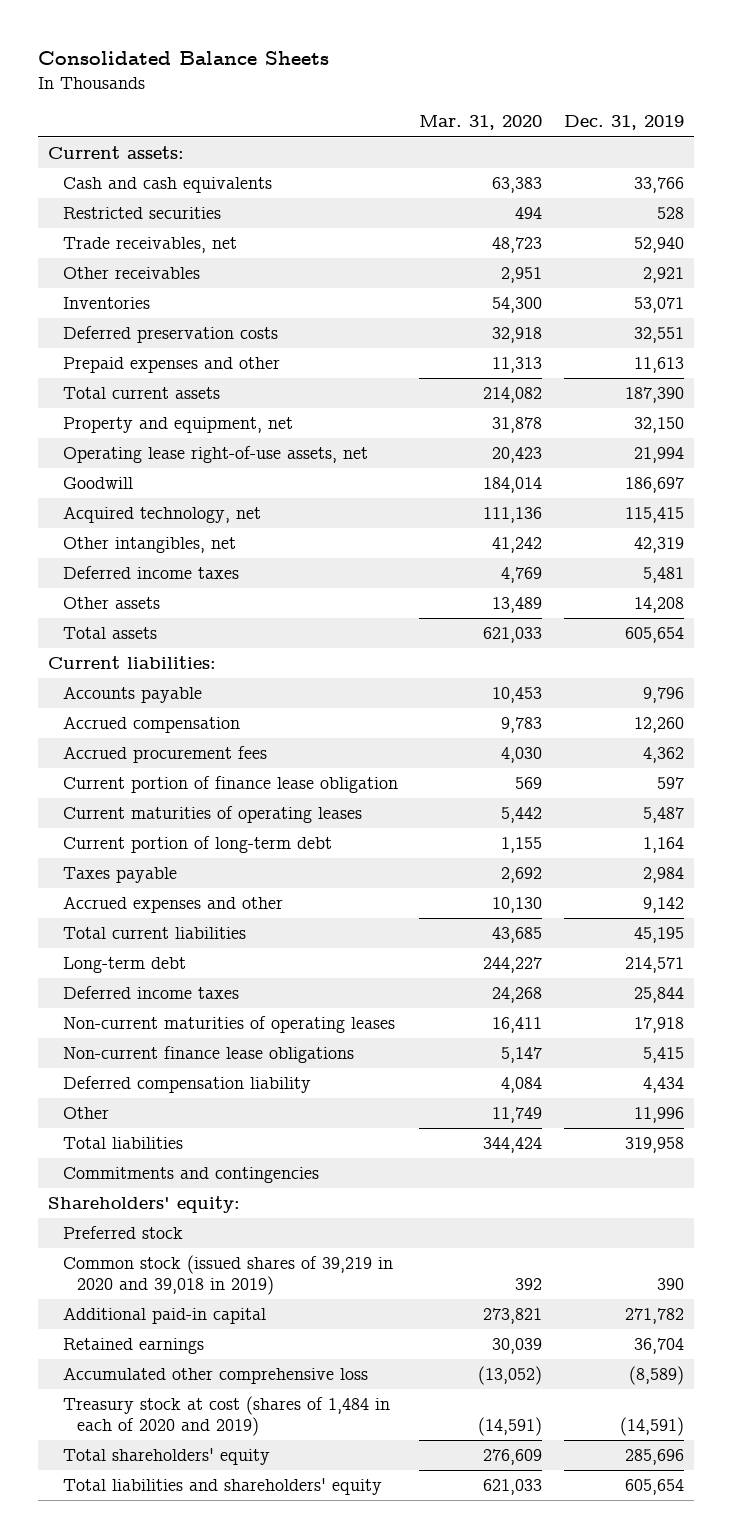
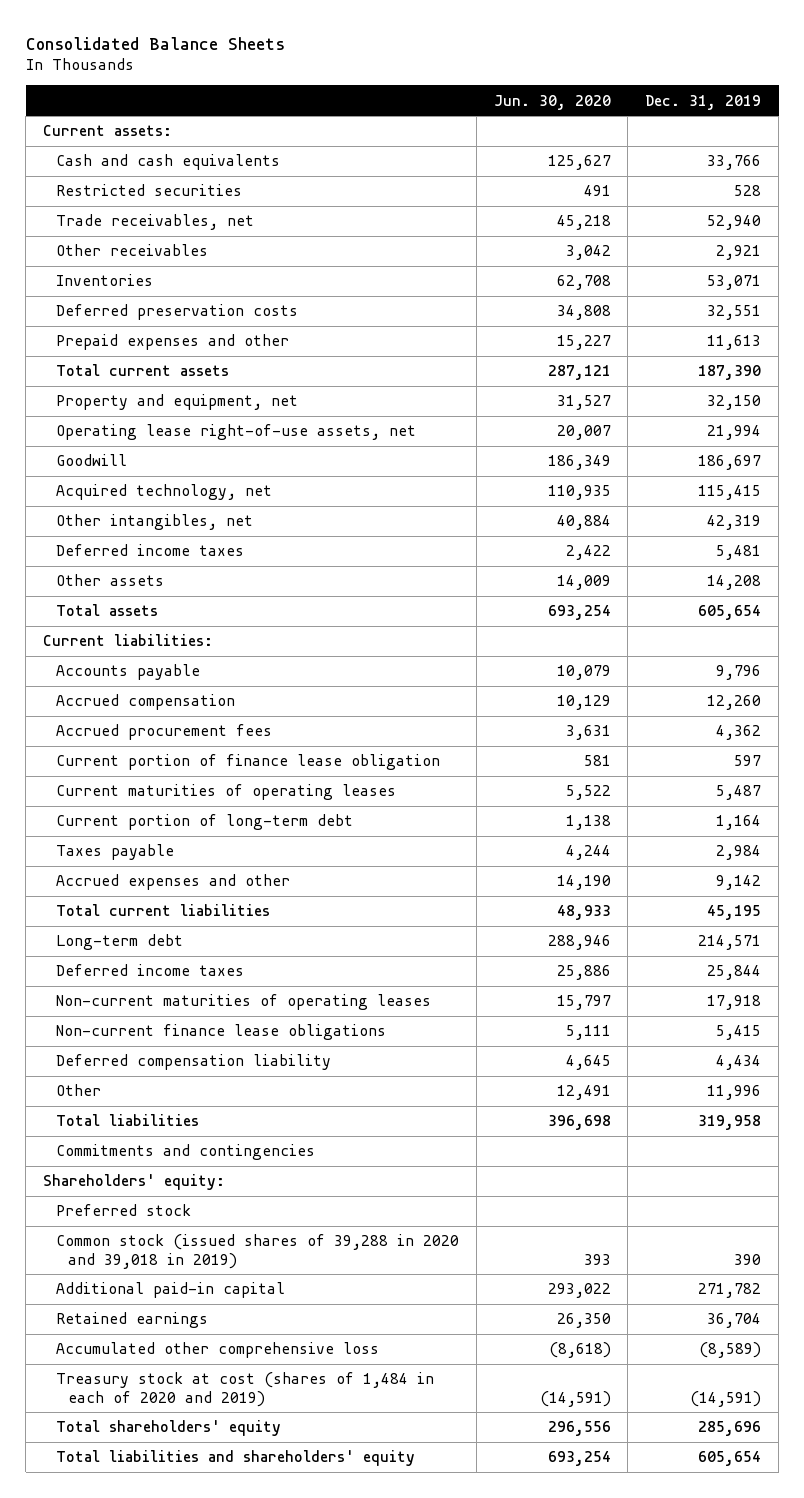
[419,115,543,131] Mar. 31, 2020 -> none
none -> [493,94,611,110] Jun. 30, 2020
[62,1255,393,1296] Common stock (issued shares of 39,219 in 2020 and 39,018 in 2019) -> [55,1234,459,1269] Common stock (issued shares of 39,288 in 2020 and 39,018 in 2019)

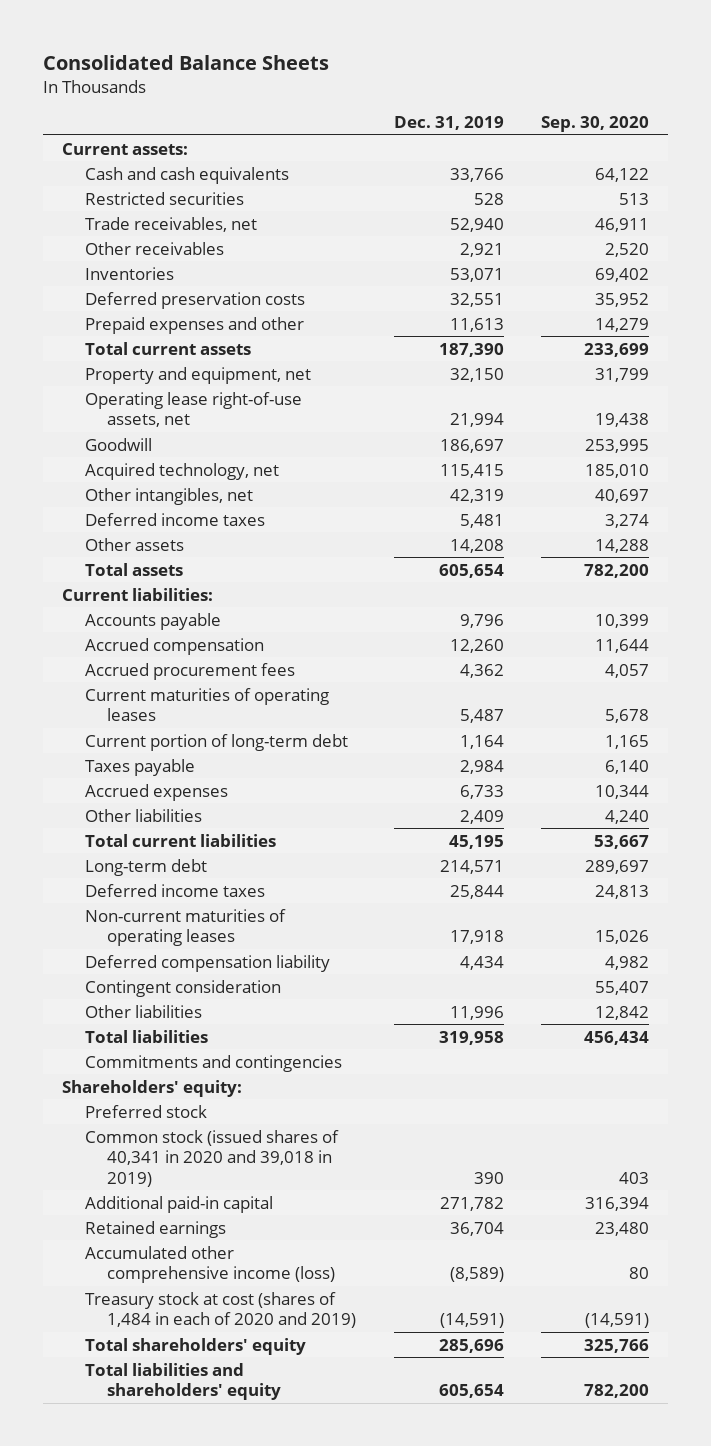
[493,94,611,110] Jun. 30, 2020 -> none
none -> [541,116,650,133] Sep. 30, 2020
[55,754,440,771] Current portion of finance lease obligation -> none
[55,874,290,891] Accrued expenses and other -> [84,783,228,801] Accrued expenses
[716,875,762,891] 9,142 -> [459,784,504,799] 6,733
none -> [84,808,202,822] Other liabilities
[55,1024,386,1041] Non-current finance lease obligations -> none
none -> [84,979,281,997] Contingent consideration
[55,1084,101,1097] Other -> [84,1004,202,1018] Other liabilities
[55,1234,459,1269] Common stock (issued shares of 39,288 in 2020 and 39,018 in 2019) -> [84,1129,339,1187] Common stock (issued shares of 40,341 in 2020 and 39,018 in 2019)
[55,1342,379,1359] Accumulated other comprehensive loss -> [84,1245,336,1284] Accumulated other comprehensive income (loss)

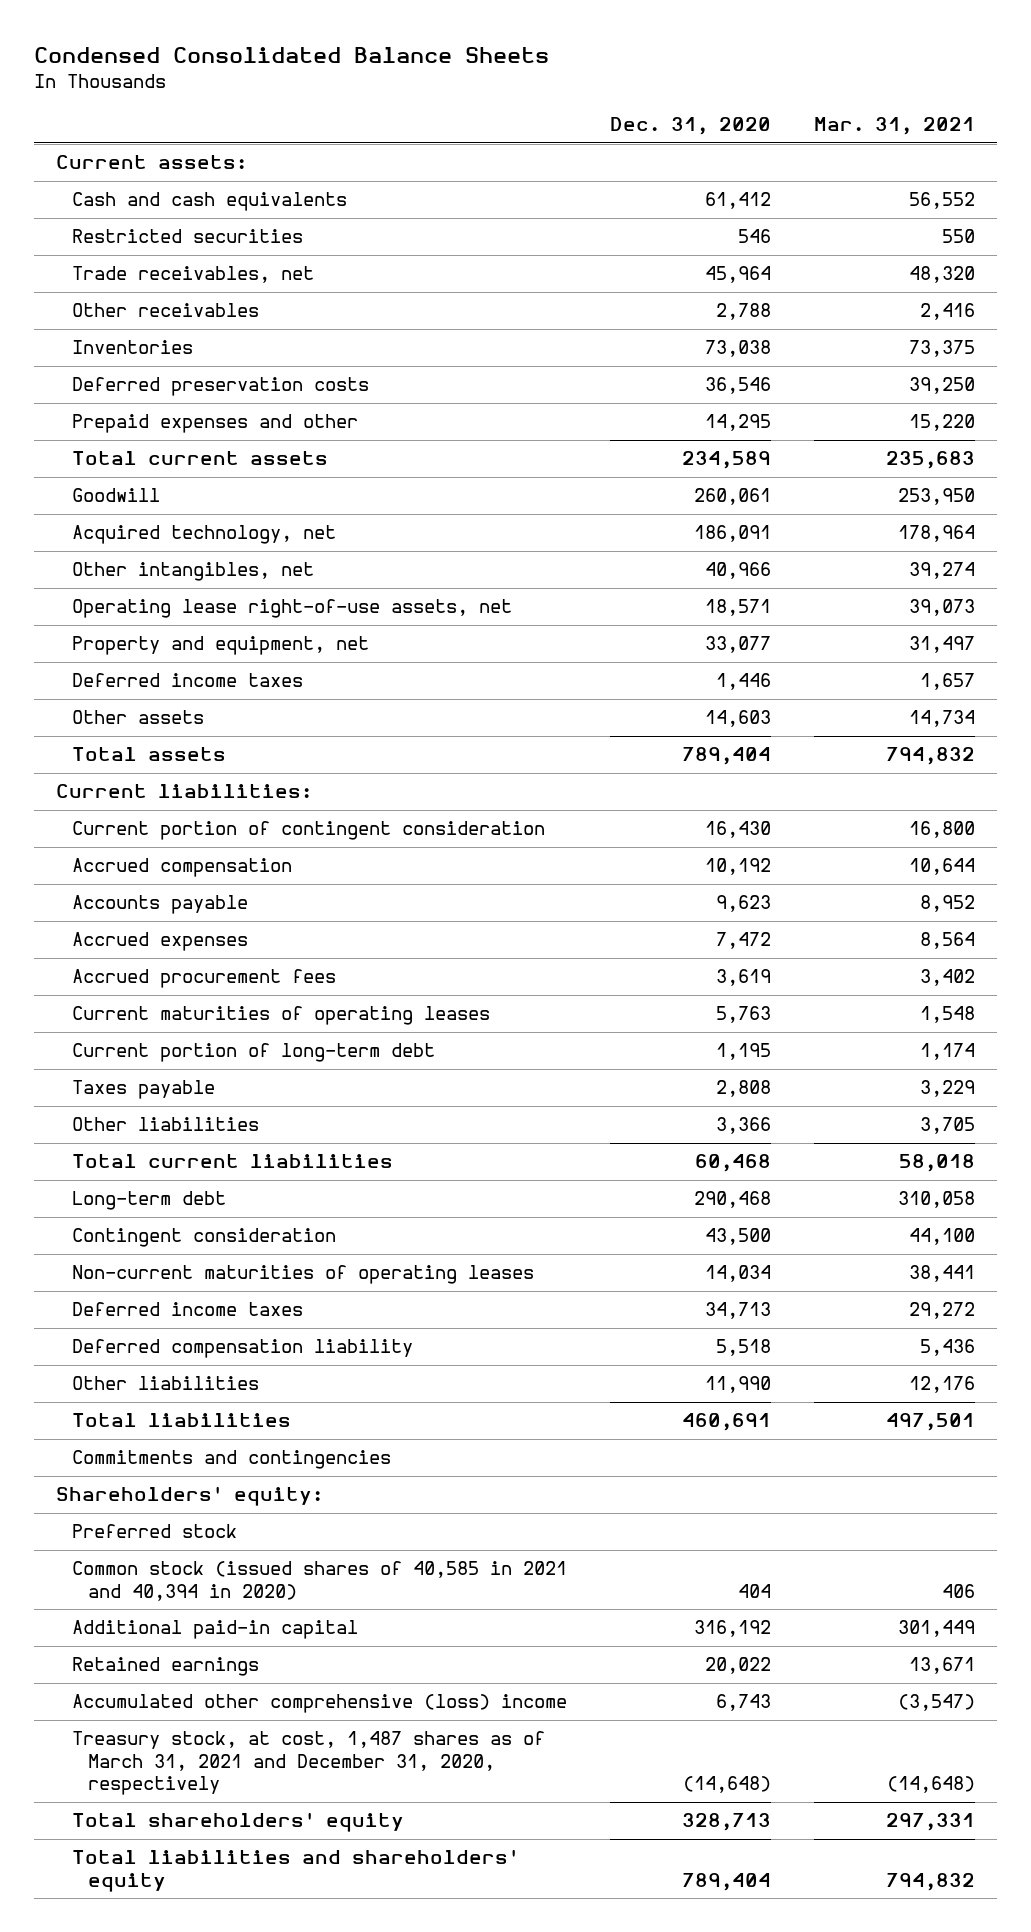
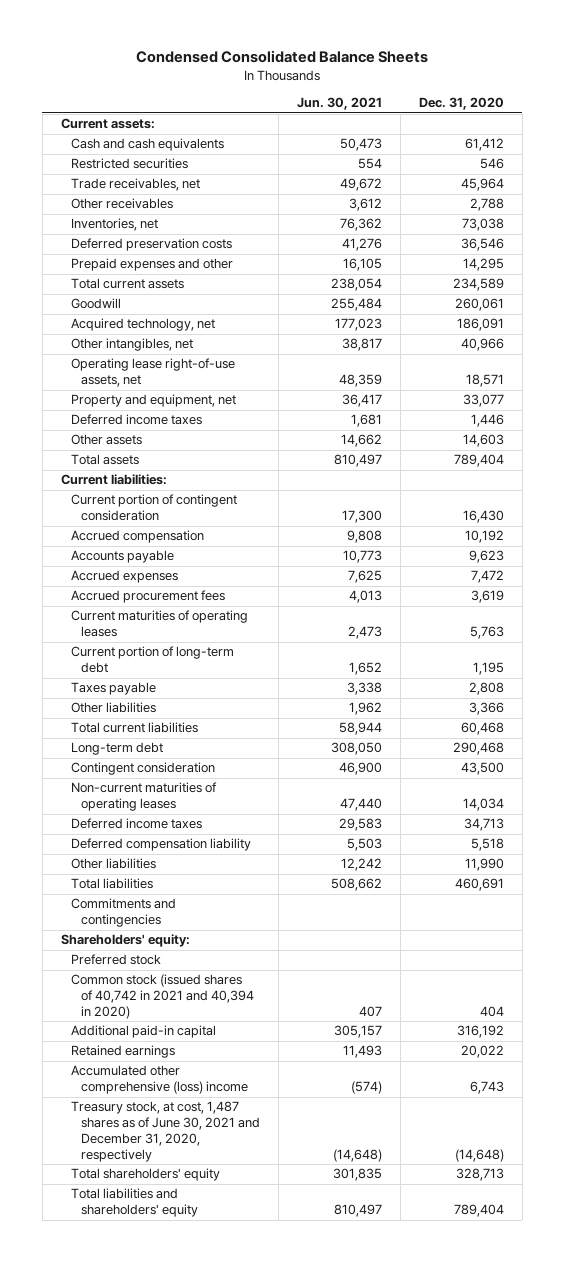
[814,117,976,136] Mar. 31, 2021 -> none
none -> [296,97,382,111] Jun. 30, 2021
[71,340,193,355] Inventories -> [70,218,158,232] Inventories, net
[71,1561,567,1601] Common stock (issued shares of 40,585 in 2021 and 40,394 in 2020) -> [70,974,254,1020] Common stock (issued shares of 40,742 in 2021 and 40,394 in 2020)
[71,1731,545,1796] Treasury stock, at cost, 1,487 shares as of March 31, 2021 and December 31, 2020, respectively -> [70,1101,260,1162] Treasury stock, at cost, 1,487 shares as of June 30, 2021 and December 31, 2020, respectively

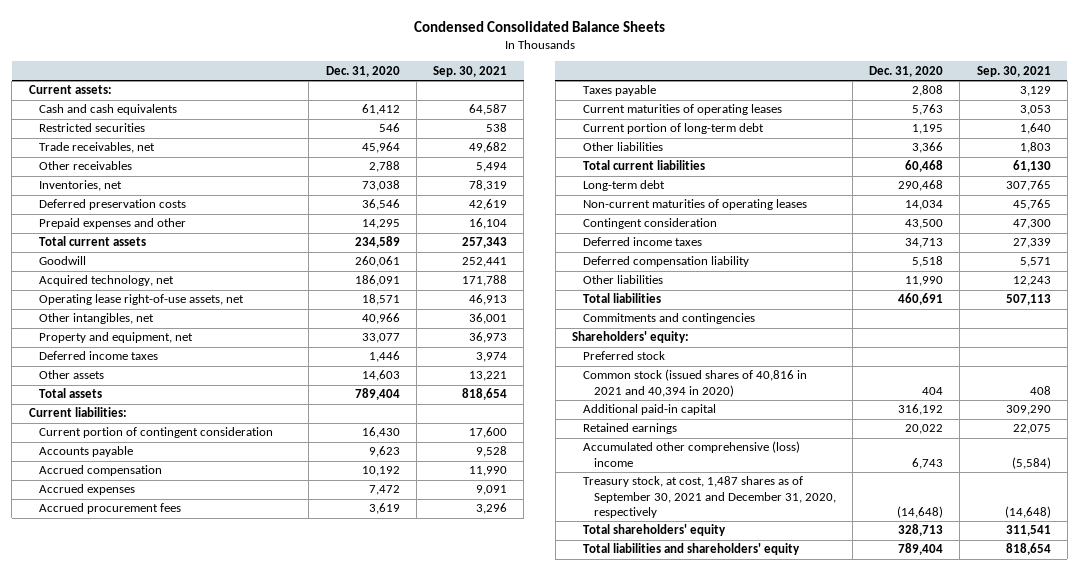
[296,97,382,111] Jun. 30, 2021 -> none
none -> [433,65,508,77] Sep. 30, 2021
[70,338,193,352] Other intangibles, net -> [39,313,155,325] Other intangibles, net
[70,530,204,544] Accrued compensation -> [39,465,163,477] Accrued compensation
[70,682,156,696] Taxes payable -> [582,85,656,97] Taxes payable
[70,762,215,776] Contingent consideration -> [582,218,717,230] Contingent consideration
[70,974,254,1020] Common stock (issued shares of 40,742 in 2021 and 40,394 in 2020) -> [582,369,807,397] Common stock (issued shares of 40,816 in 2021 and 40,394 in 2020)
[70,1101,260,1162] Treasury stock, at cost, 1,487 shares as of June 30, 2021 and December 31, 2020, respectively -> [582,476,836,518] Treasury stock, at cost, 1,487 shares as of September 30, 2021 and December 31, 2020, respectively

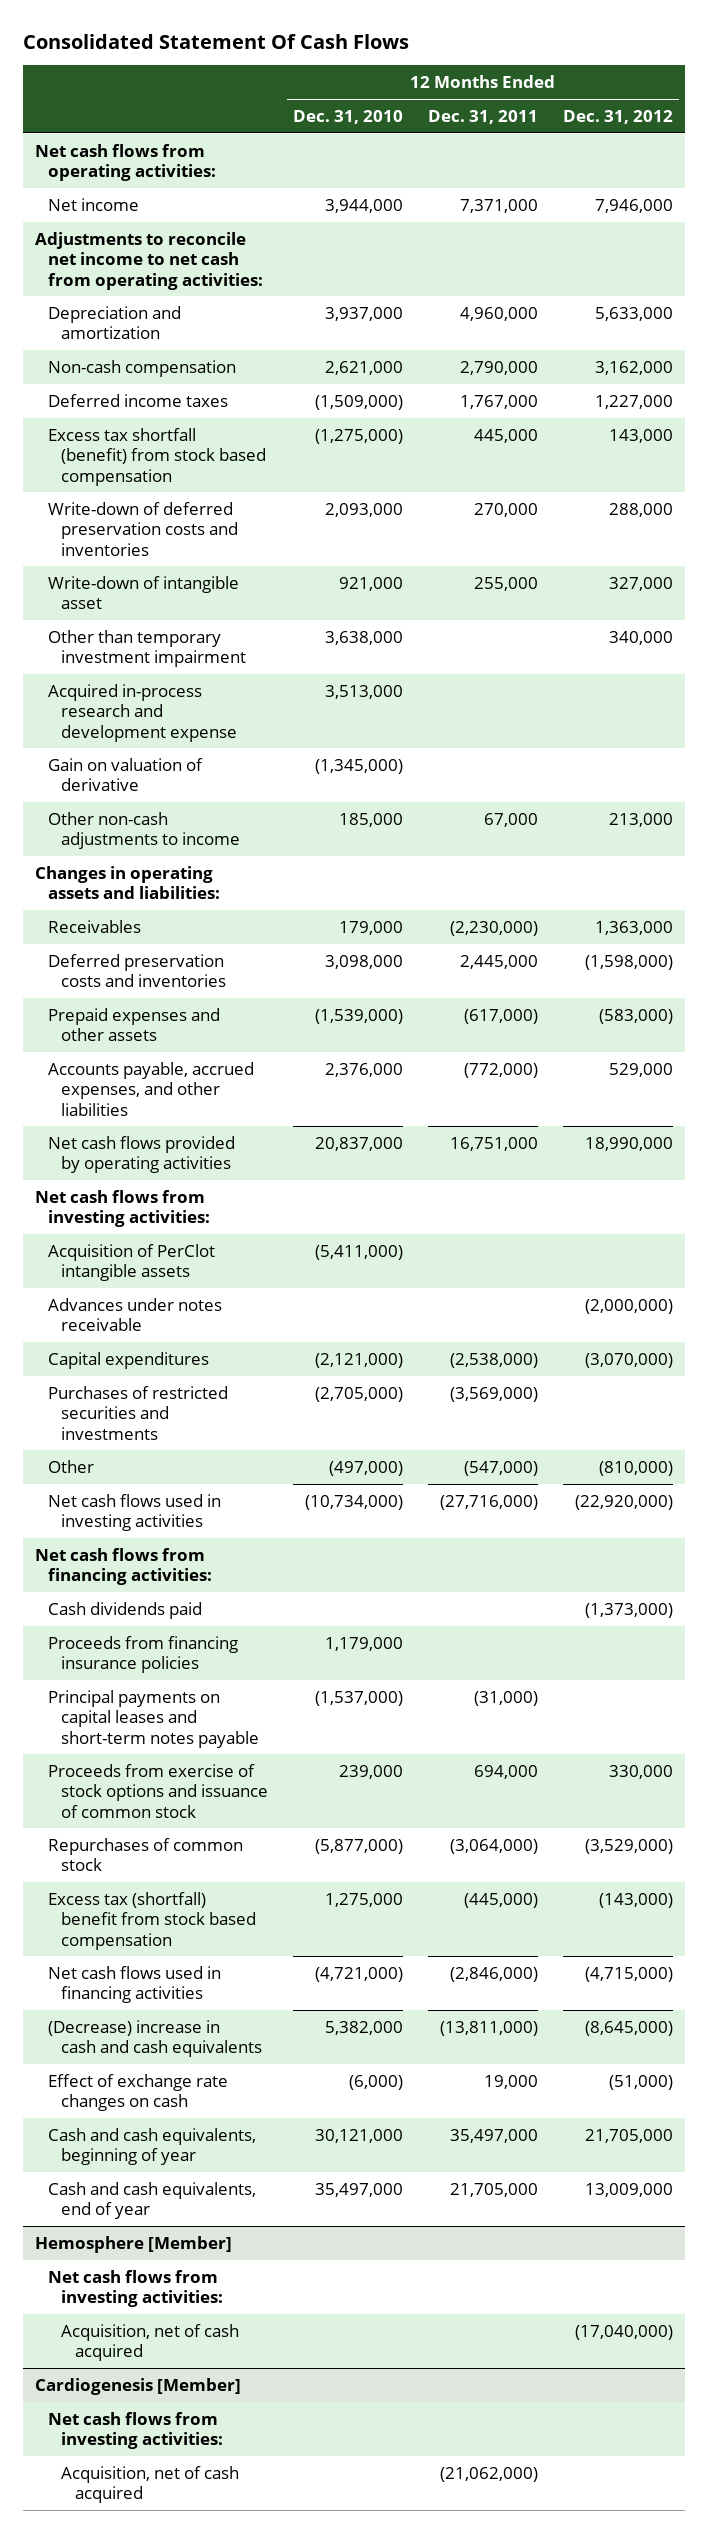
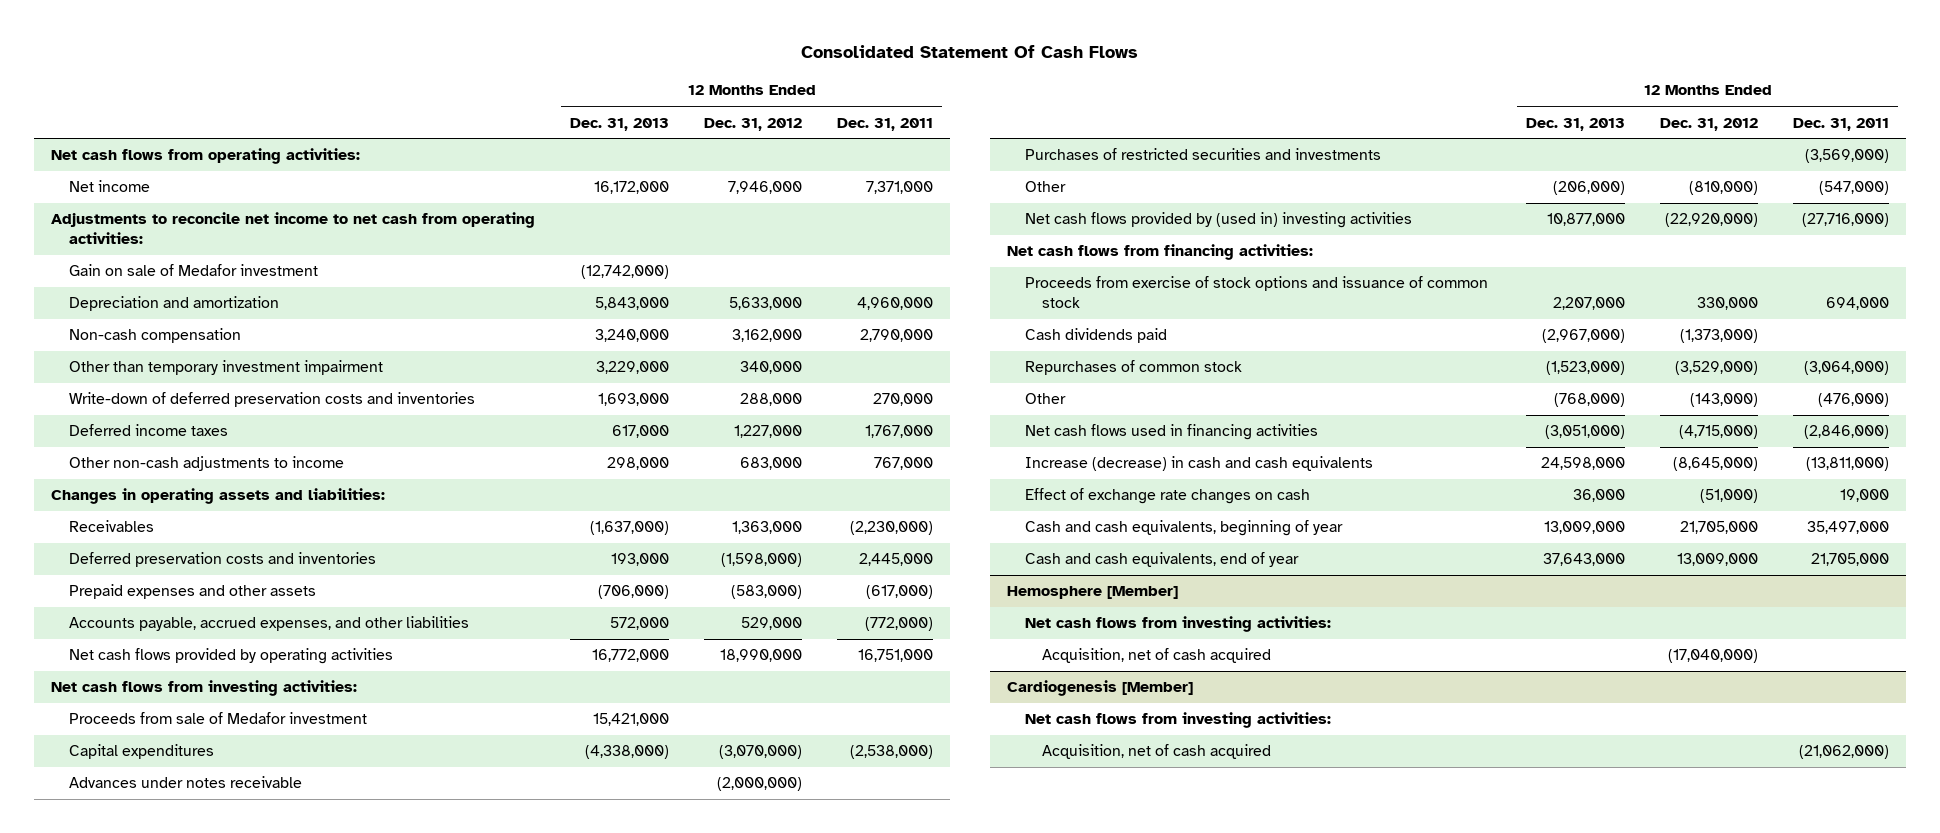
[293,109,404,124] Dec. 31, 2010 -> none
none -> [570,117,670,131] Dec. 31, 2013
none -> [68,264,318,277] Gain on sale of Medafor investment
[48,427,267,486] Excess tax shortfall (benefit) from stock based compensation -> none
[48,575,240,610] Write-down of intangible asset -> none
[48,683,238,742] Acquired in-process research and development expense -> none
[48,757,204,792] Gain on valuation of derivative -> none
[48,501,239,556] Write-down of deferred preservation costs and inventories -> [68,392,475,408] Write-down of deferred preservation costs and inventories
[48,393,229,407] Deferred income taxes -> [68,424,228,437] Deferred income taxes
[483,812,538,827] 67,000 -> [873,457,933,471] 767,000
[608,812,673,827] 213,000 -> [740,457,803,471] 683,000
[48,1243,216,1282] Acquisition of PerClot intangible assets -> none
none -> [68,712,367,725] Proceeds from sale of Medafor investment
[48,1297,223,1332] Advances under notes receivable -> [68,776,302,789] Advances under notes receivable
[48,1493,222,1532] Net cash flows used in investing activities -> [1024,212,1412,229] Net cash flows provided by (used in) investing activities
[48,1635,239,1674] Proceeds from financing insurance policies -> none
[48,1689,260,1748] Principal payments on capital leases and short-term notes payable -> none
[48,1601,203,1619] Cash dividends paid -> [1024,328,1167,344] Cash dividends paid
[48,1891,257,1950] Excess tax (shortfall) benefit from stock based compensation -> none
none -> [1024,393,1066,405] Other
[48,2019,263,2058] (Decrease) increase in cash and cash equivalents -> [1024,456,1373,472] Increase (decrease) in cash and cash equivalents

